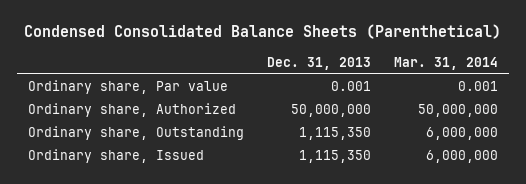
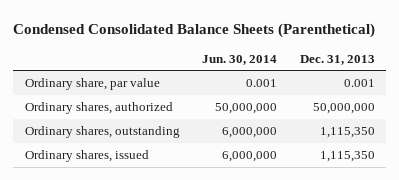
[393,57,498,71] Mar. 31, 2014 -> none
none -> [202,54,278,65] Jun. 30, 2014
[28,80,229,95] Ordinary share, Par value -> [24,78,160,91] Ordinary share, par value
[28,103,237,118] Ordinary share, Authorized -> [24,102,173,115] Ordinary shares, authorized
[28,126,245,141] Ordinary share, Outstanding -> [24,126,180,139] Ordinary shares, outstanding
[28,149,205,164] Ordinary share, Issued -> [24,150,149,163] Ordinary shares, issued

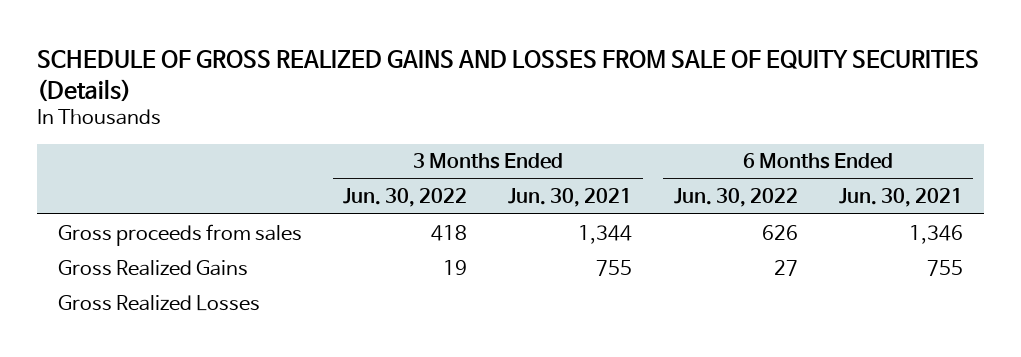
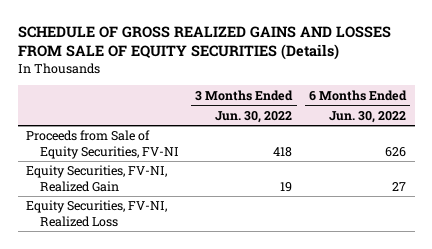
[508,188,633,208] Jun. 30, 2021 -> none
[839,188,964,208] Jun. 30, 2021 -> none
[57,223,302,246] Gross proceeds from sales -> [26,130,179,159] Proceeds from Sale of Equity Securities, FV-NI
[57,259,248,276] Gross Realized Gains -> [26,165,168,192] Equity Securities, FV-NI, Realized Gain
[57,294,260,311] Gross Realized Losses -> [26,200,168,227] Equity Securities, FV-NI, Realized Loss

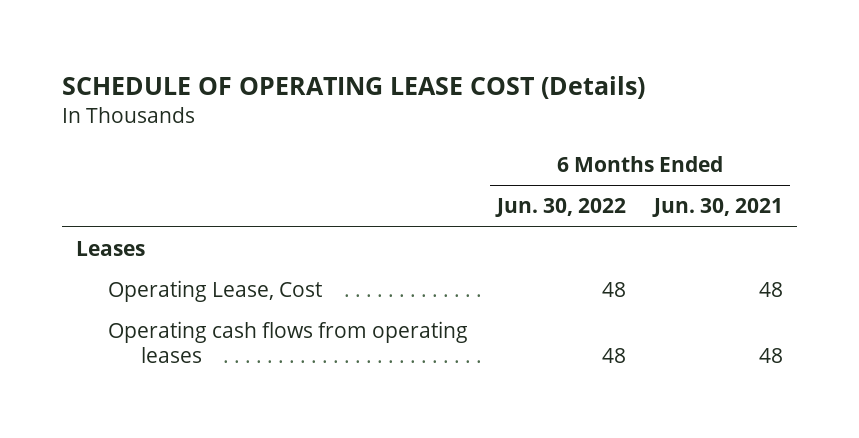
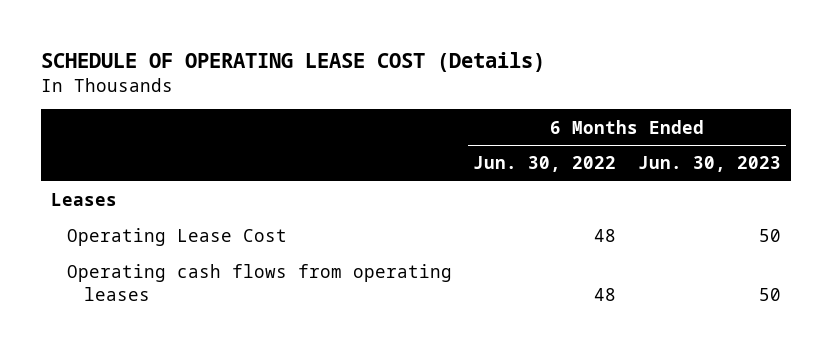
[651,198,783,218] Jun. 30, 2021 -> none
none -> [637,156,781,173] Jun. 30, 2023
[108,280,323,303] Operating Lease, Cost -> [67,228,288,247] Operating Lease Cost

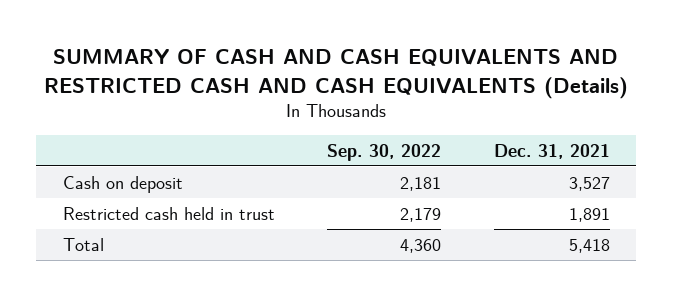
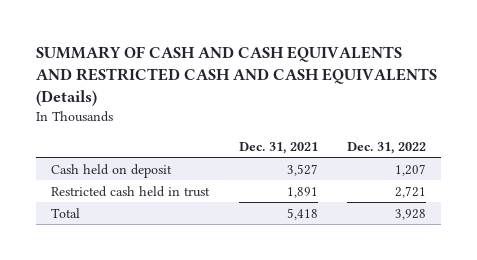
[327,143,442,161] Sep. 30, 2022 -> none
none -> [347,141,427,154] Dec. 31, 2022
[62,175,183,193] Cash on deposit -> [51,163,173,178] Cash held on deposit

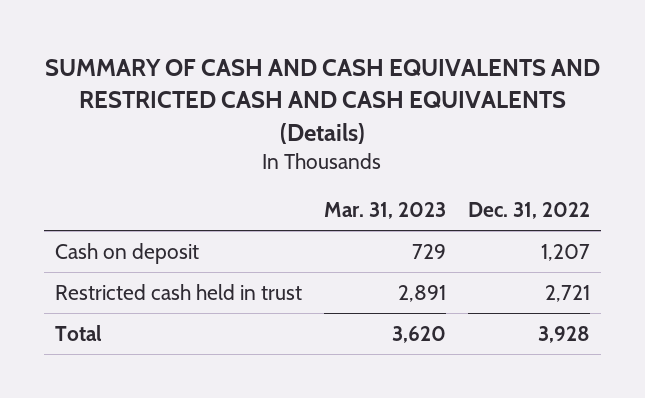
[238,141,318,154] Dec. 31, 2021 -> none
none -> [323,202,446,220] Mar. 31, 2023
[51,163,173,178] Cash held on deposit -> [54,242,199,264] Cash on deposit

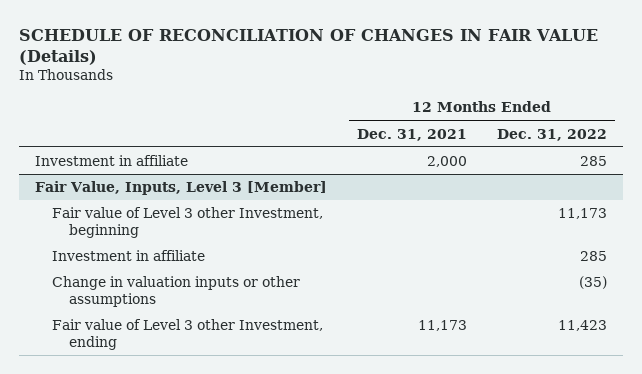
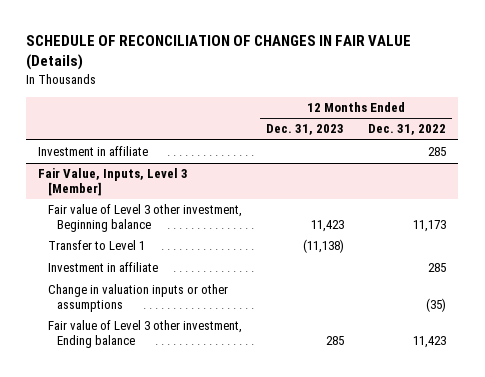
[356,128,467,141] Dec. 31, 2021 -> none
none -> [265,124,344,136] Dec. 31, 2023
[51,207,323,239] Fair value of Level 3 other Investment, beginning -> [47,204,242,233] Fair value of Level 3 other investment, Beginning balance
none -> [47,240,145,251] Transfer to Level 1
[51,319,323,351] Fair value of Level 3 other Investment, ending -> [47,320,242,349] Fair value of Level 3 other investment, Ending balance

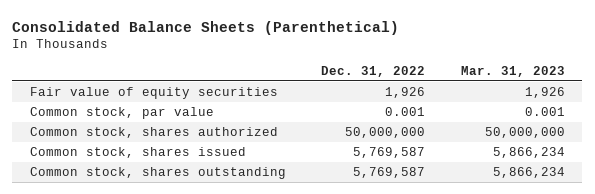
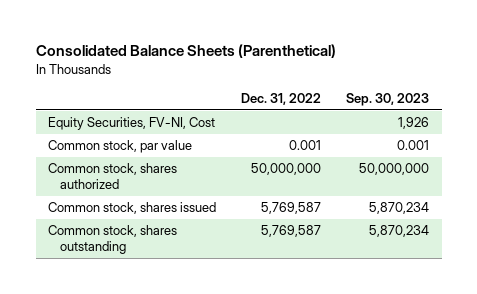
[460,66,565,78] Mar. 31, 2023 -> none
none -> [346,93,430,107] Sep. 30, 2023
[30,87,279,100] Fair value of equity securities -> none
none -> [48,117,216,131] Equity Securities, FV-NI, Cost

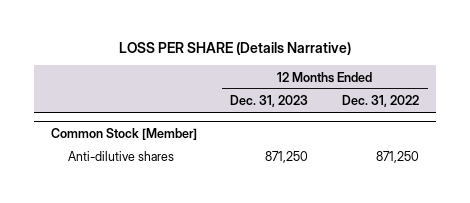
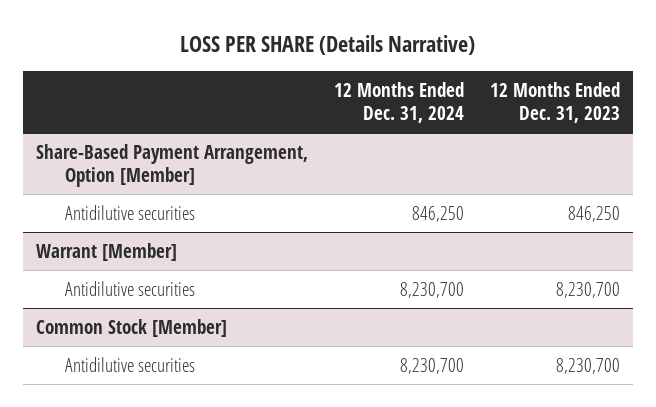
[342,95,420,108] Dec. 31, 2022 -> none
none -> [333,81,464,123] 12 Months Ended Dec. 31, 2024
none -> [35,143,308,187] Share-Based Payment Arrangement, Option [Member]
none -> [65,204,196,220] Antidilutive securities
none -> [35,242,177,261] Warrant [Member]
none -> [65,280,196,296] Antidilutive securities
[67,151,174,162] Anti-dilutive shares -> none
none -> [65,356,196,372] Antidilutive securities

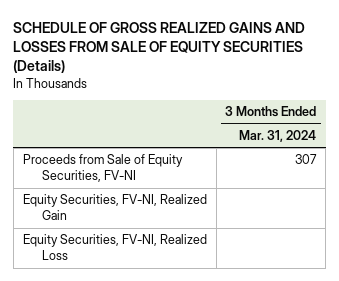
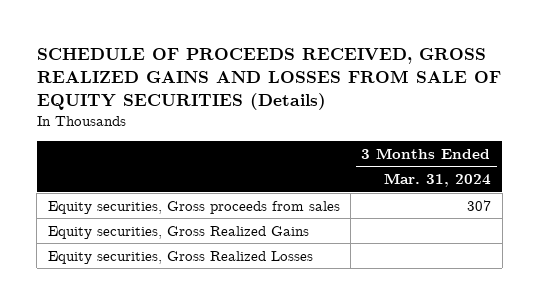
[13,21,306,73] SCHEDULE OF GROSS REALIZED GAINS AND LOSSES FROM SALE OF EQUITY SECURITIES (Details) -> [36,47,501,111] SCHEDULE OF PROCEEDS RECEIVED, GROSS REALIZED GAINS AND LOSSES FROM SALE OF EQUITY SECURITIES (Details)
[22,154,183,183] Proceeds from Sale of Equity Securities, FV-NI -> [47,200,340,214] Equity securities, Gross proceeds from sales
[22,194,207,221] Equity Securities, FV-NI, Realized Gain -> [47,225,309,239] Equity securities, Gross Realized Gains
[22,234,207,261] Equity Securities, FV-NI, Realized Loss -> [47,250,313,264] Equity securities, Gross Realized Losses

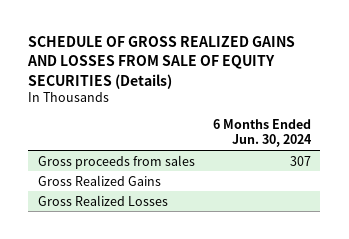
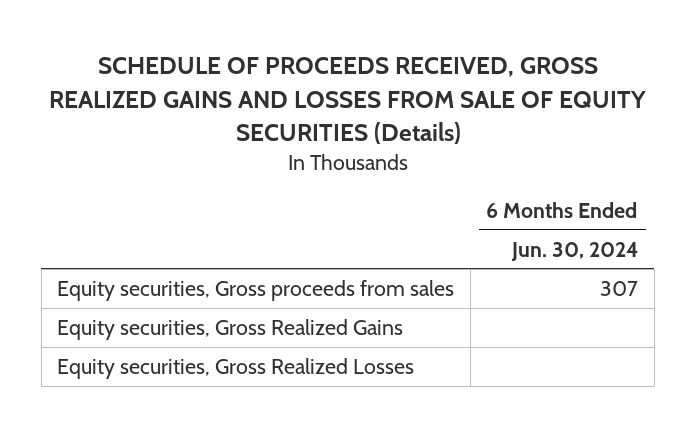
[27,36,296,89] SCHEDULE OF GROSS REALIZED GAINS AND LOSSES FROM SALE OF EQUITY SECURITIES (Details) -> [48,57,646,144] SCHEDULE OF PROCEEDS RECEIVED, GROSS REALIZED GAINS AND LOSSES FROM SALE OF EQUITY SECURITIES (Details)
[37,154,195,169] Gross proceeds from sales -> [57,279,455,301] Equity securities, Gross proceeds from sales
[37,174,161,186] Gross Realized Gains -> [57,318,404,340] Equity securities, Gross Realized Gains
[37,194,168,206] Gross Realized Losses -> [57,357,415,379] Equity securities, Gross Realized Losses

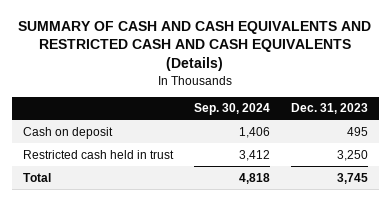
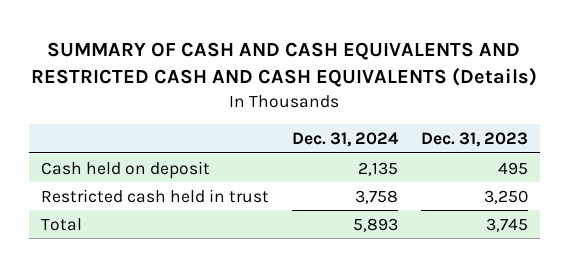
[193,103,270,116] Sep. 30, 2024 -> none
none -> [291,132,399,148] Dec. 31, 2024
[22,126,113,139] Cash on deposit -> [40,160,210,179] Cash held on deposit

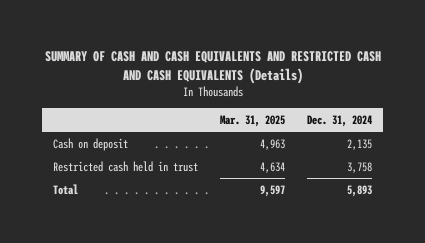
[421,132,529,148] Dec. 31, 2023 -> none
none -> [220,114,286,127] Mar. 31, 2025
[40,160,210,179] Cash held on deposit -> [53,137,129,151] Cash on deposit

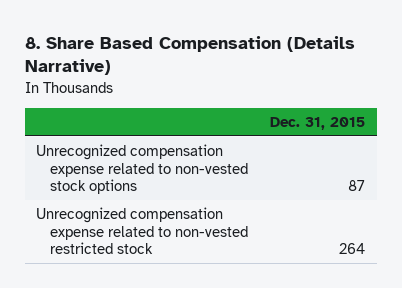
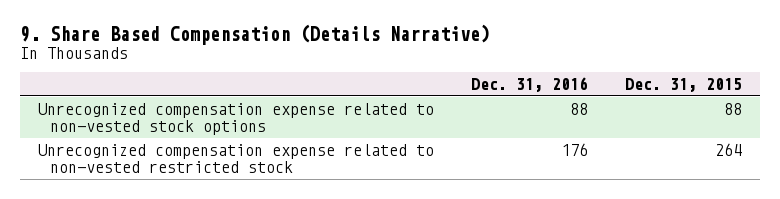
[25,35,356,76] 8. Share Based Compensation (Details Narrative) -> [19,23,490,45] 9. Share Based Compensation (Details Narrative)
none -> [470,77,588,93] Dec. 31, 2016
[348,180,366,192] 87 -> [723,102,742,115] 88

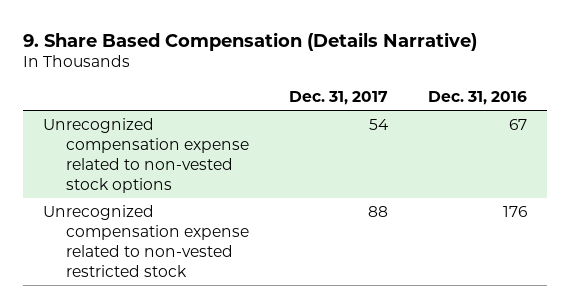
[624,78,742,93] Dec. 31, 2015 -> none
none -> [289,91,389,106] Dec. 31, 2017
[569,102,588,115] 88 -> [509,119,528,131] 67

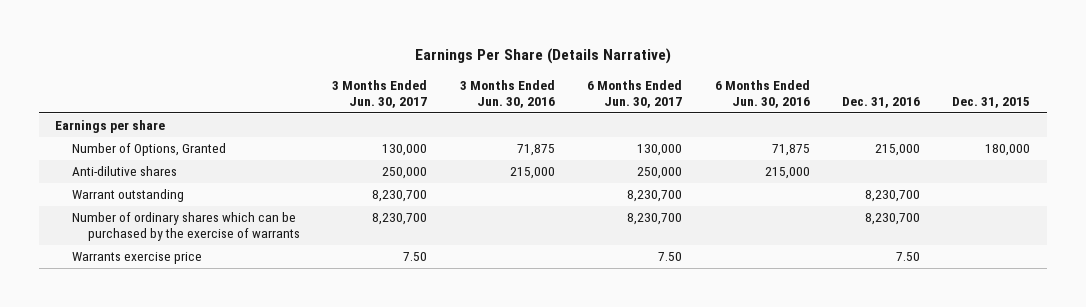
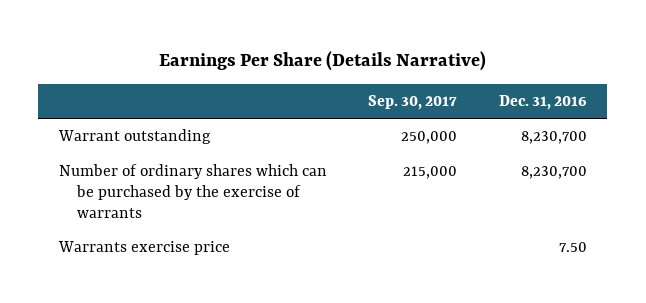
[332,79,428,108] 3 Months Ended Jun. 30, 2017 -> none
[459,79,555,108] 3 Months Ended Jun. 30, 2016 -> none
[587,79,683,108] 6 Months Ended Jun. 30, 2017 -> none
[714,79,810,108] 6 Months Ended Jun. 30, 2016 -> none
[952,96,1031,108] Dec. 31, 2015 -> none
none -> [368,95,458,111] Sep. 30, 2017
[55,120,166,134] Earnings per share -> none
[71,143,226,157] Number of Options, Granted -> none
[71,166,177,177] Anti-dilutive shares -> none

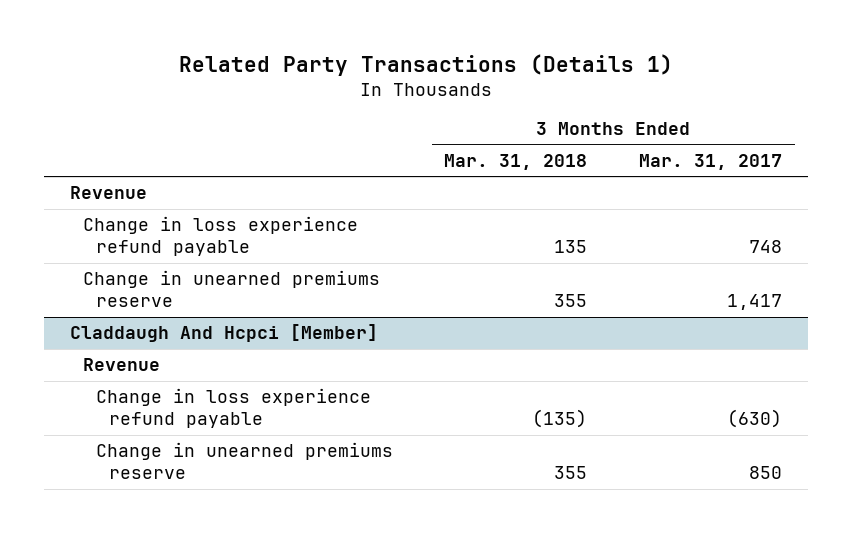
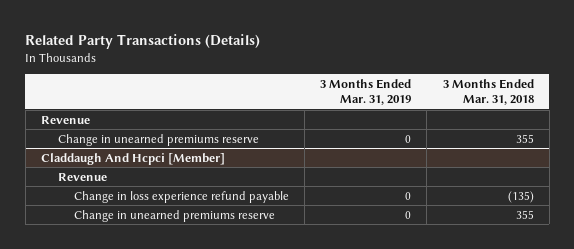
[178,53,673,76] Related Party Transactions (Details 1) -> [25,33,261,49] Related Party Transactions (Details)
[638,153,782,170] Mar. 31, 2017 -> none
none -> [320,79,412,106] 3 Months Ended Mar. 31, 2019
[82,216,358,257] Change in loss experience refund payable -> none

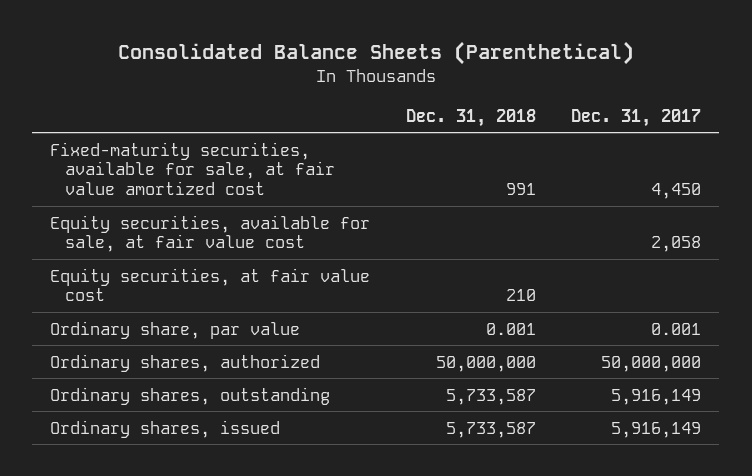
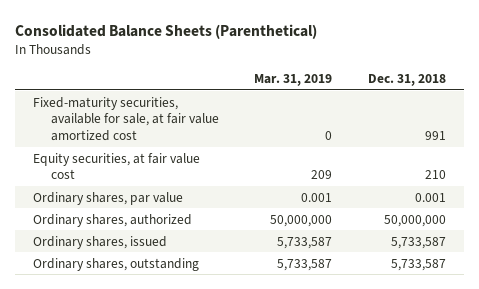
[571,108,702,127] Dec. 31, 2017 -> none
none -> [254,73,333,86] Mar. 31, 2019
[50,214,371,253] Equity securities, available for sale, at fair value cost -> none
[50,320,301,339] Ordinary share, par value -> [33,191,184,205] Ordinary shares, par value
[50,386,331,405] Ordinary shares, outstanding -> [33,257,200,271] Ordinary shares, outstanding

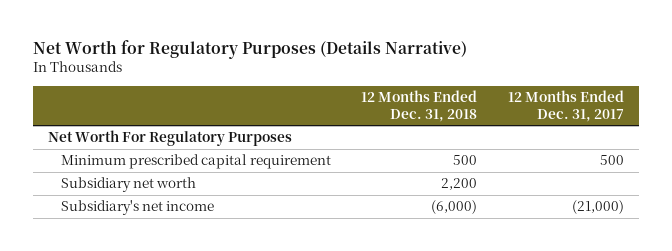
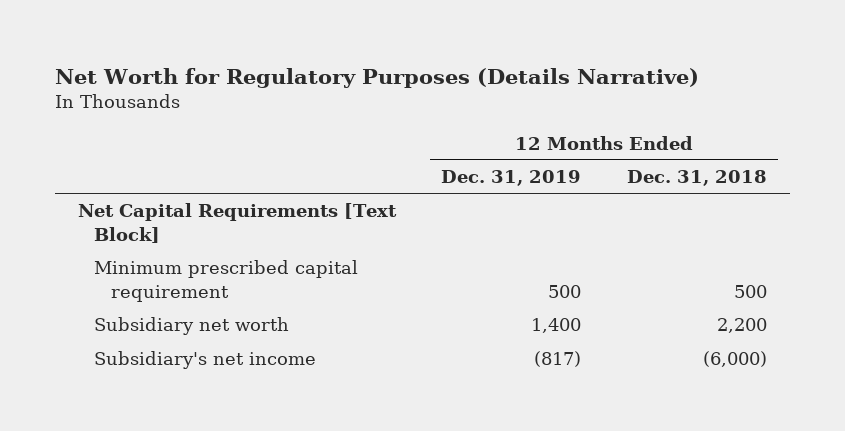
[507,89,624,122] 12 Months Ended Dec. 31, 2017 -> none
none -> [441,170,582,187] Dec. 31, 2019
[48,130,293,147] Net Worth For Regulatory Purposes -> [78,203,398,243] Net Capital Requirements [Text Block]

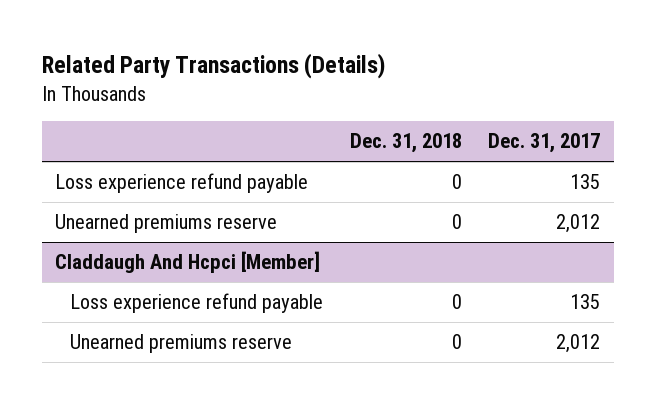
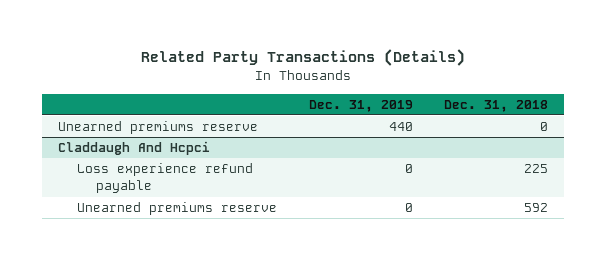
[488,133,601,154] Dec. 31, 2017 -> none
none -> [308,99,413,112] Dec. 31, 2019
[54,173,308,194] Loss experience refund payable -> none
[54,251,320,274] Claddaugh And Hcpci [Member] -> [57,141,210,156] Claddaugh And Hcpci
[451,294,462,310] 0 -> [524,164,549,174] 225
[451,334,462,350] 0 -> [524,203,549,213] 592

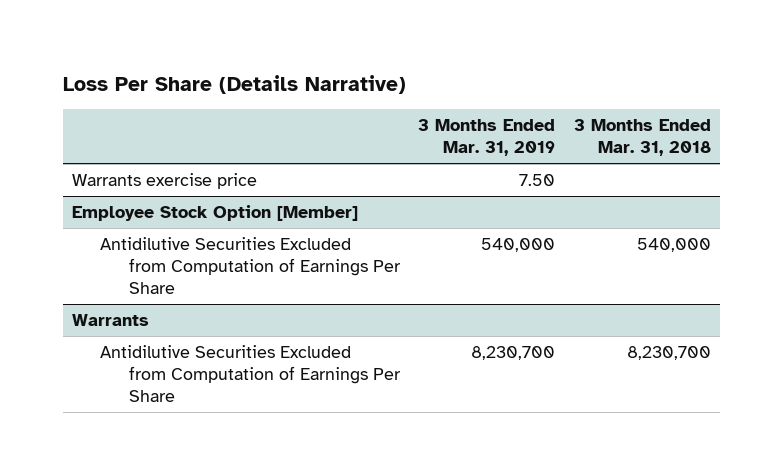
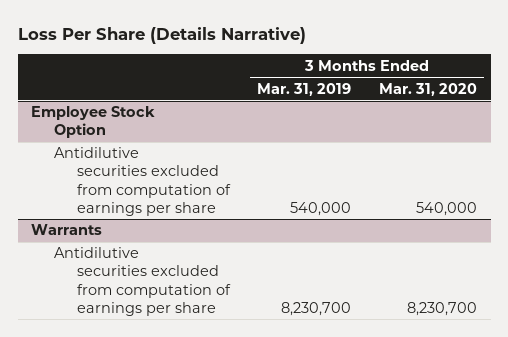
[573,119,711,157] 3 Months Ended Mar. 31, 2018 -> none
none -> [378,82,477,96] Mar. 31, 2020
[72,173,258,190] Warrants exercise price -> none
[72,205,359,222] Employee Stock Option [Member] -> [31,106,156,139] Employee Stock Option
[100,237,401,295] Antidilutive Securities Excluded from Computation of Earnings Per Share -> [54,147,231,216] Antidilutive securities excluded from computation of earnings per share
[100,345,401,403] Antidilutive Securities Excluded from Computation of Earnings Per Share -> [54,247,231,316] Antidilutive securities excluded from computation of earnings per share

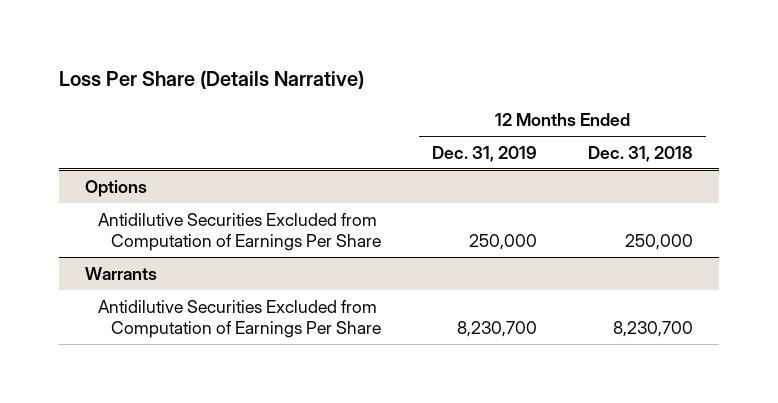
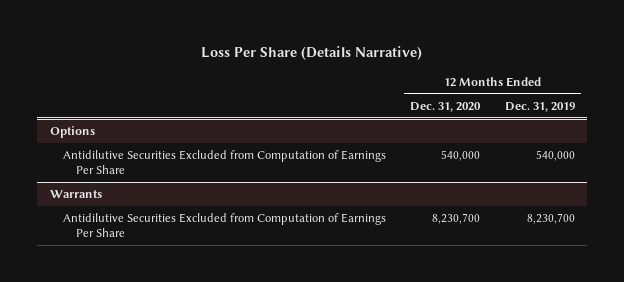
[588,145,694,162] Dec. 31, 2018 -> none
none -> [410,101,482,112] Dec. 31, 2020
[468,234,537,251] 250,000 -> [535,150,575,162] 540,000

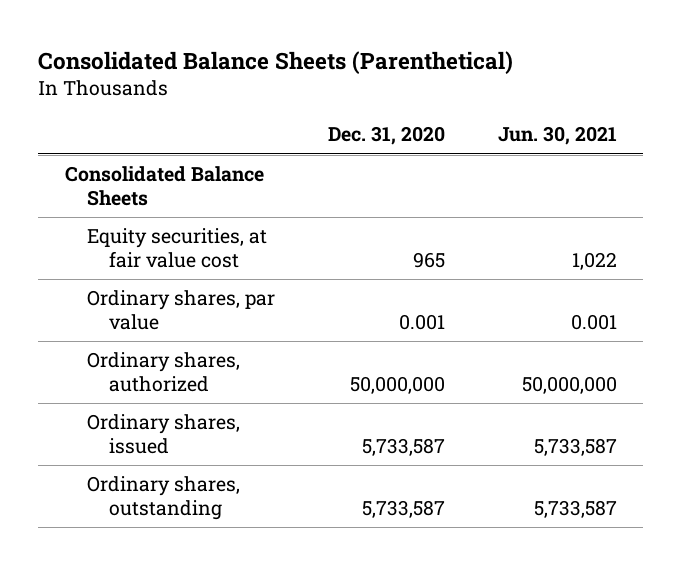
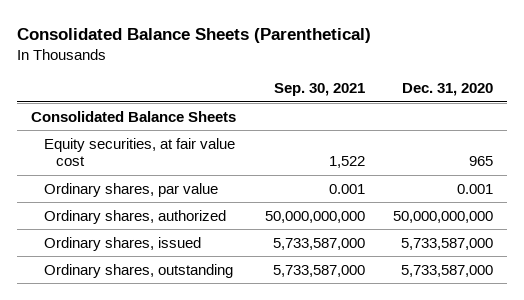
[497,126,617,146] Jun. 30, 2021 -> none
none -> [273,83,365,97] Sep. 30, 2021
[349,376,445,395] 50,000,000 -> [393,210,494,223] 50,000,000,000
[361,438,445,457] 5,733,587 -> [401,237,494,250] 5,733,587,000
[361,500,445,519] 5,733,587 -> [401,264,494,277] 5,733,587,000

